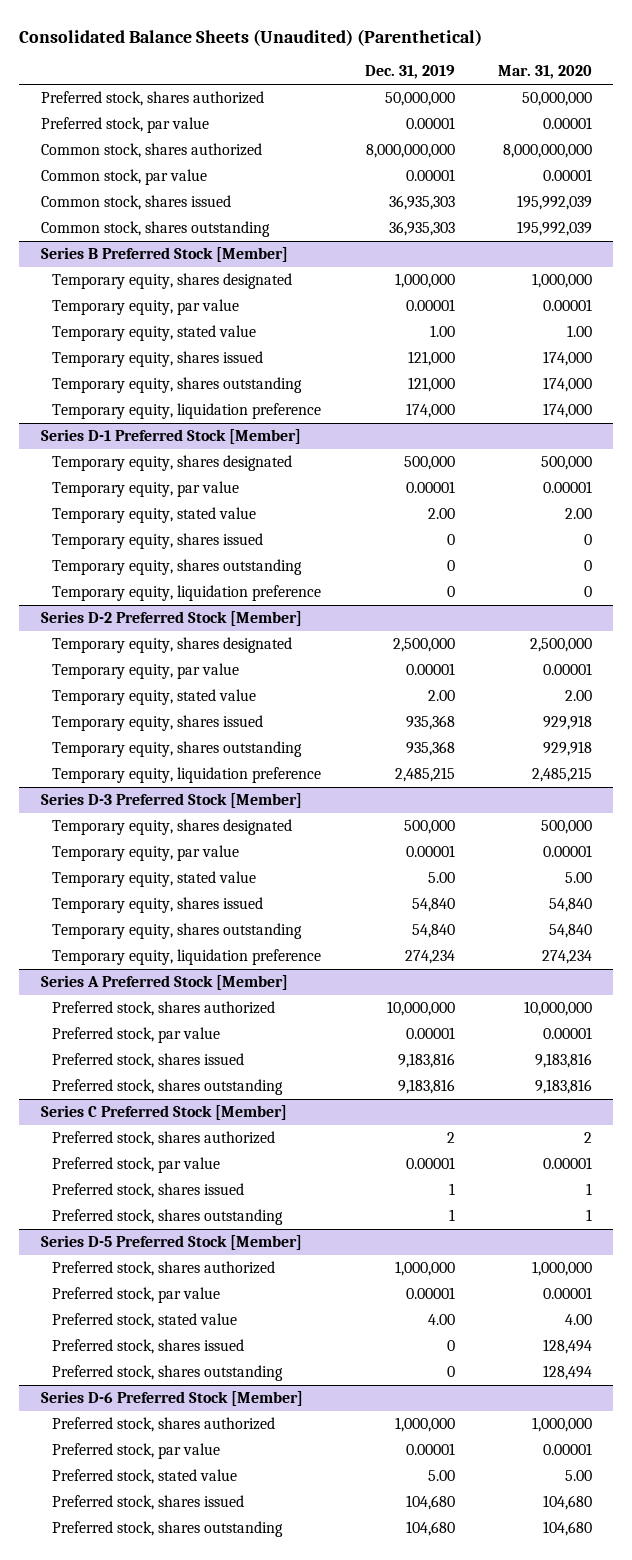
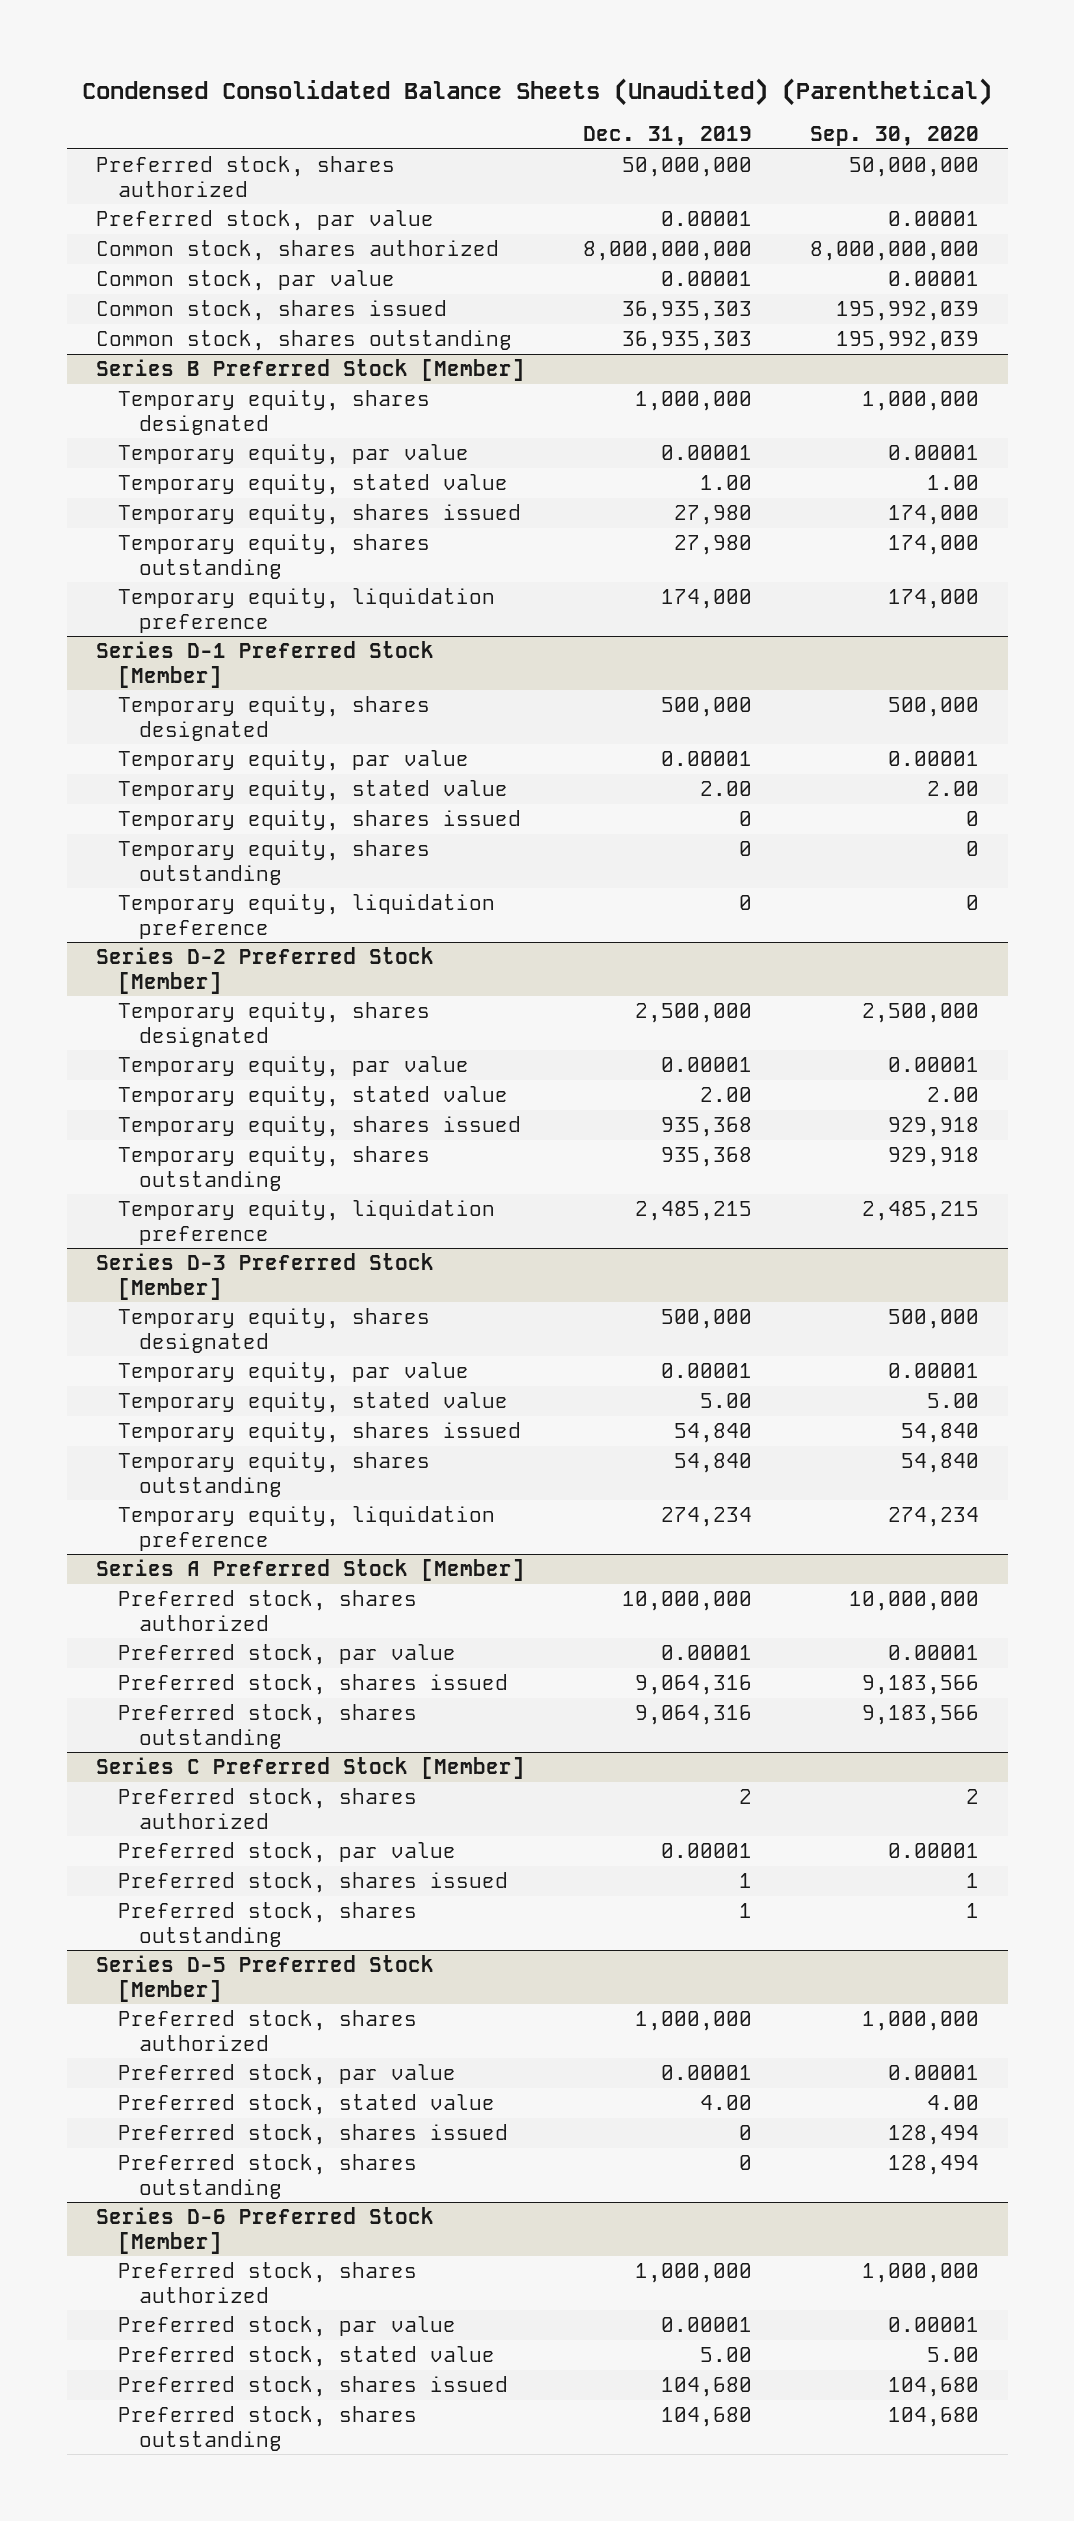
[19,28,483,46] Consolidated Balance Sheets (Unaudited) (Parenthetical) -> [82,77,993,106] Condensed Consolidated Balance Sheets (Unaudited) (Parenthetical)
[497,65,592,80] Mar. 31, 2020 -> none
none -> [809,125,979,146] Sep. 30, 2020
[407,351,455,367] 121,000 -> [673,504,752,525] 27,980
[407,377,455,393] 121,000 -> [673,534,752,555] 27,980
[397,1053,455,1069] 9,183,816 -> [634,1674,752,1695] 9,064,316
[397,1079,455,1095] 9,183,816 -> [634,1704,752,1725] 9,064,316

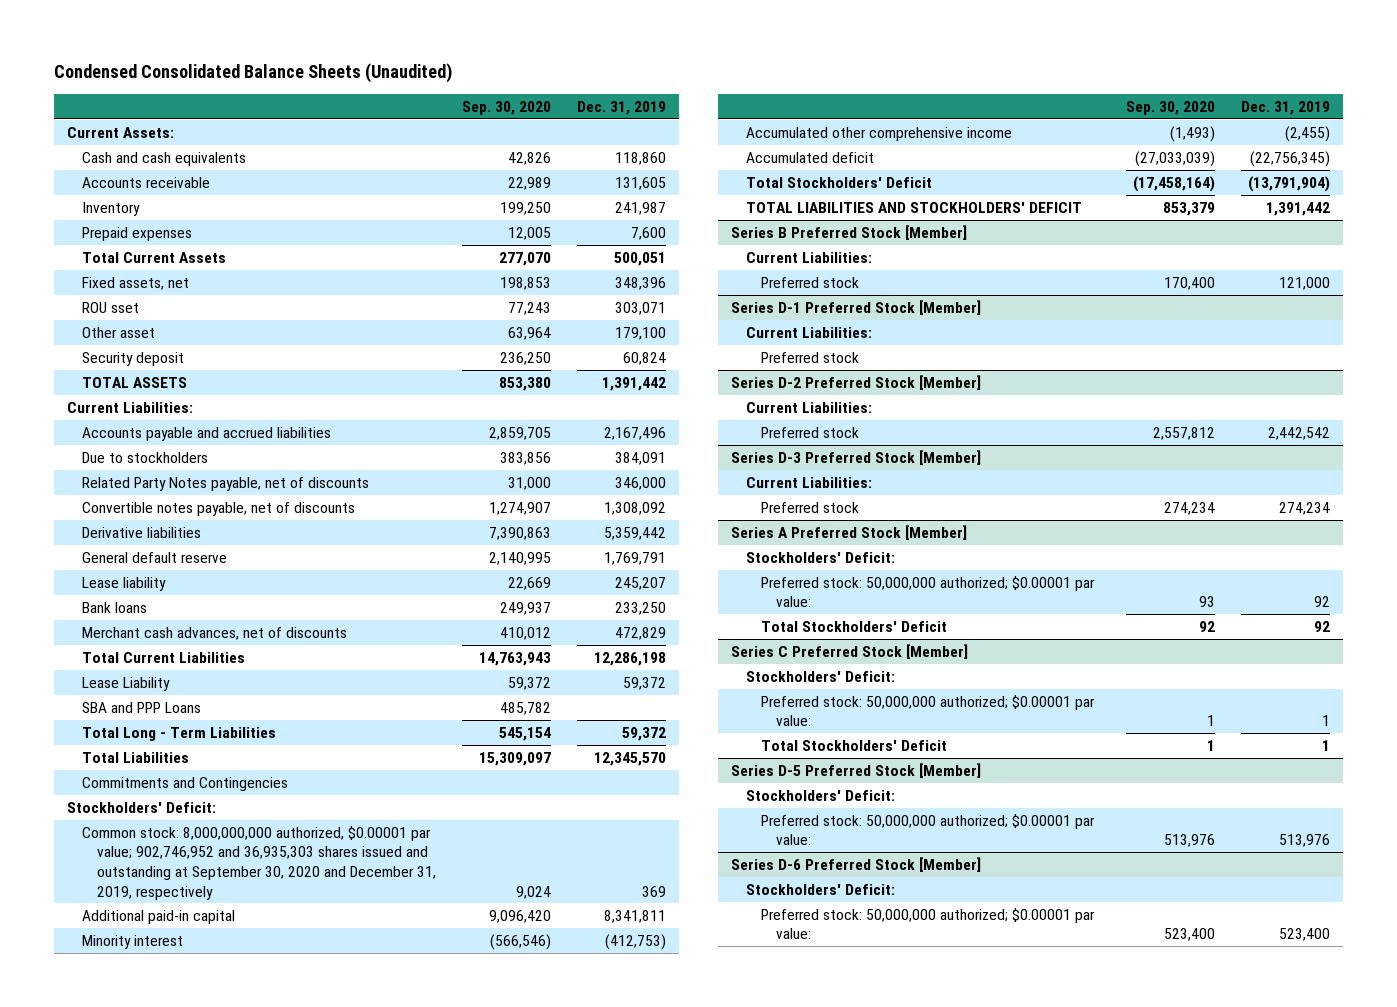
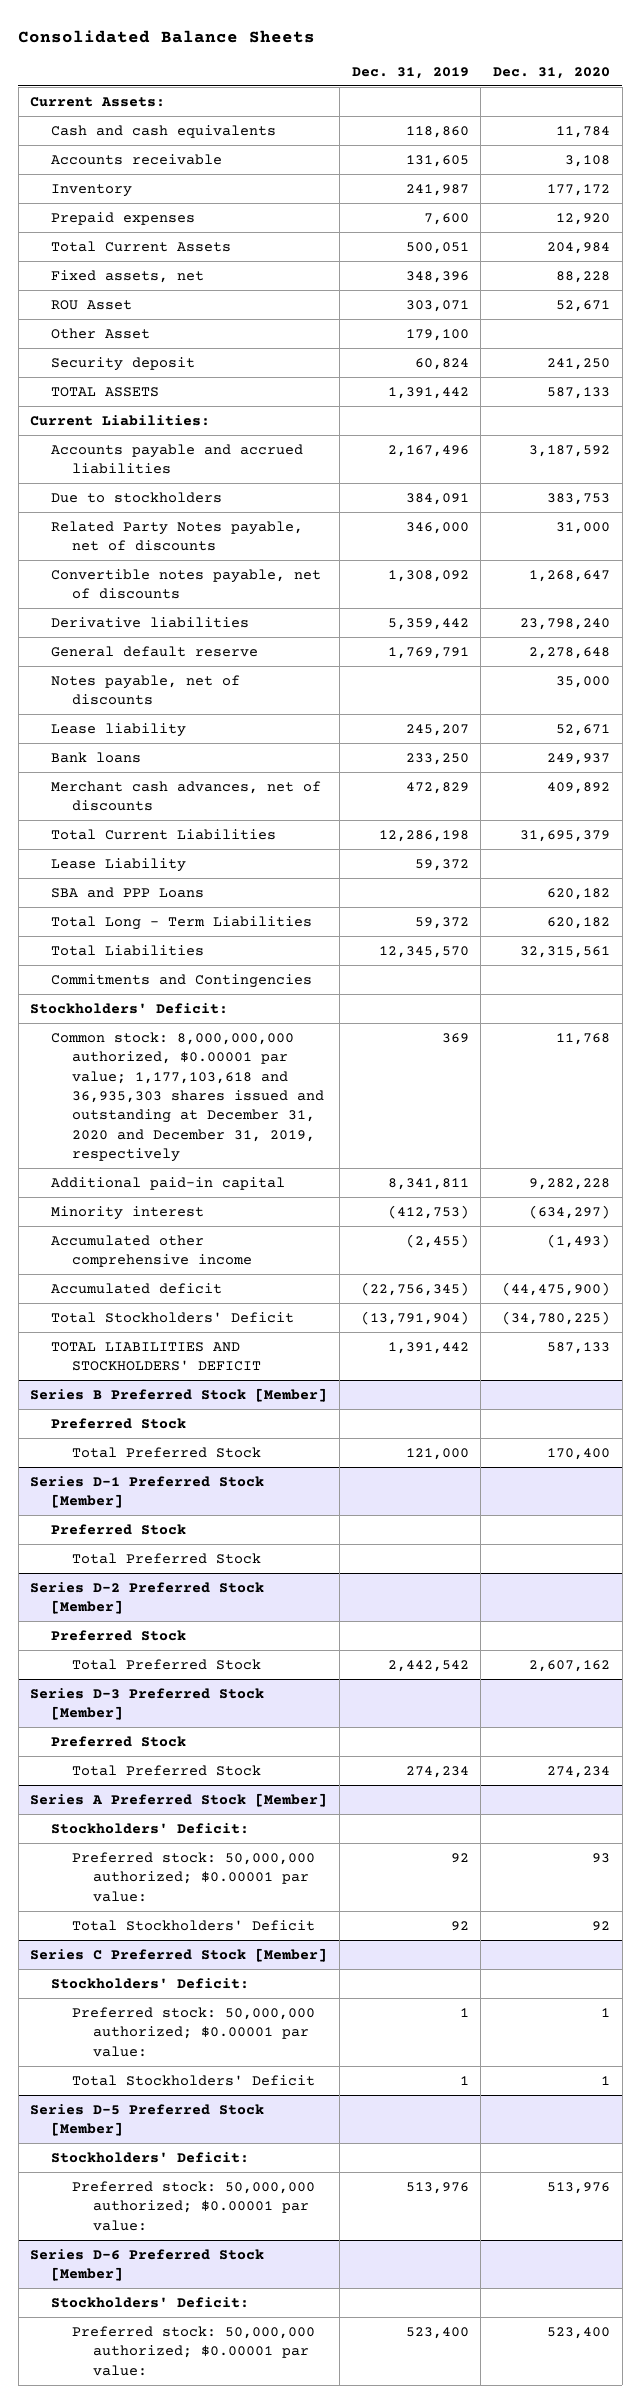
[54,63,453,84] Condensed Consolidated Balance Sheets (Unaudited) -> [18,29,316,43] Consolidated Balance Sheets
[462,100,552,115] Sep. 30, 2020 -> none
none -> [493,66,611,79] Dec. 31, 2020
[82,301,140,313] ROU sset -> [51,299,133,310] ROU Asset
[82,326,156,338] Other asset -> [51,327,151,339] Other Asset
none -> [51,674,241,706] Notes payable, net of discounts
[82,825,437,900] Common stock: 8,000,000,000 authorized, $0.00001 par value; 902,746,952 and 36,935,303 shares issued and outstanding at September 30, 2020 and December 31, 2019, respectively -> [51,1031,325,1163] Common stock: 8,000,000,000 authorized, $0.00001 par value; 1,177,103,618 and 36,935,303 shares issued and outstanding at December 31, 2020 and December 31, 2019, respectively
[745,251,872,263] Current Liabilities: -> none
none -> [51,1417,187,1429] Preferred Stock
[761,276,860,288] Preferred stock -> [72,1446,262,1458] Total Preferred Stock
[745,326,872,338] Current Liabilities: -> none
none -> [51,1523,187,1535] Preferred Stock
[761,351,860,363] Preferred stock -> [72,1552,262,1564] Total Preferred Stock
[745,401,872,413] Current Liabilities: -> none
none -> [51,1629,187,1641] Preferred Stock
[761,426,860,438] Preferred stock -> [72,1658,262,1670] Total Preferred Stock
[745,476,872,488] Current Liabilities: -> none
none -> [51,1735,187,1747] Preferred Stock
[761,501,860,513] Preferred stock -> [72,1764,262,1776] Total Preferred Stock

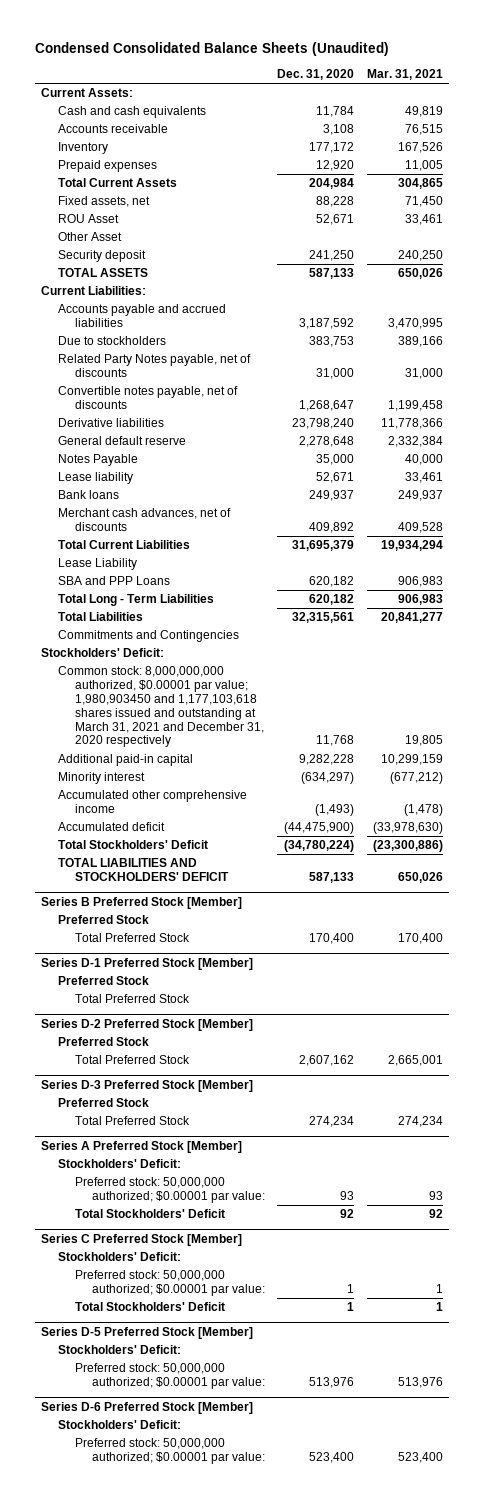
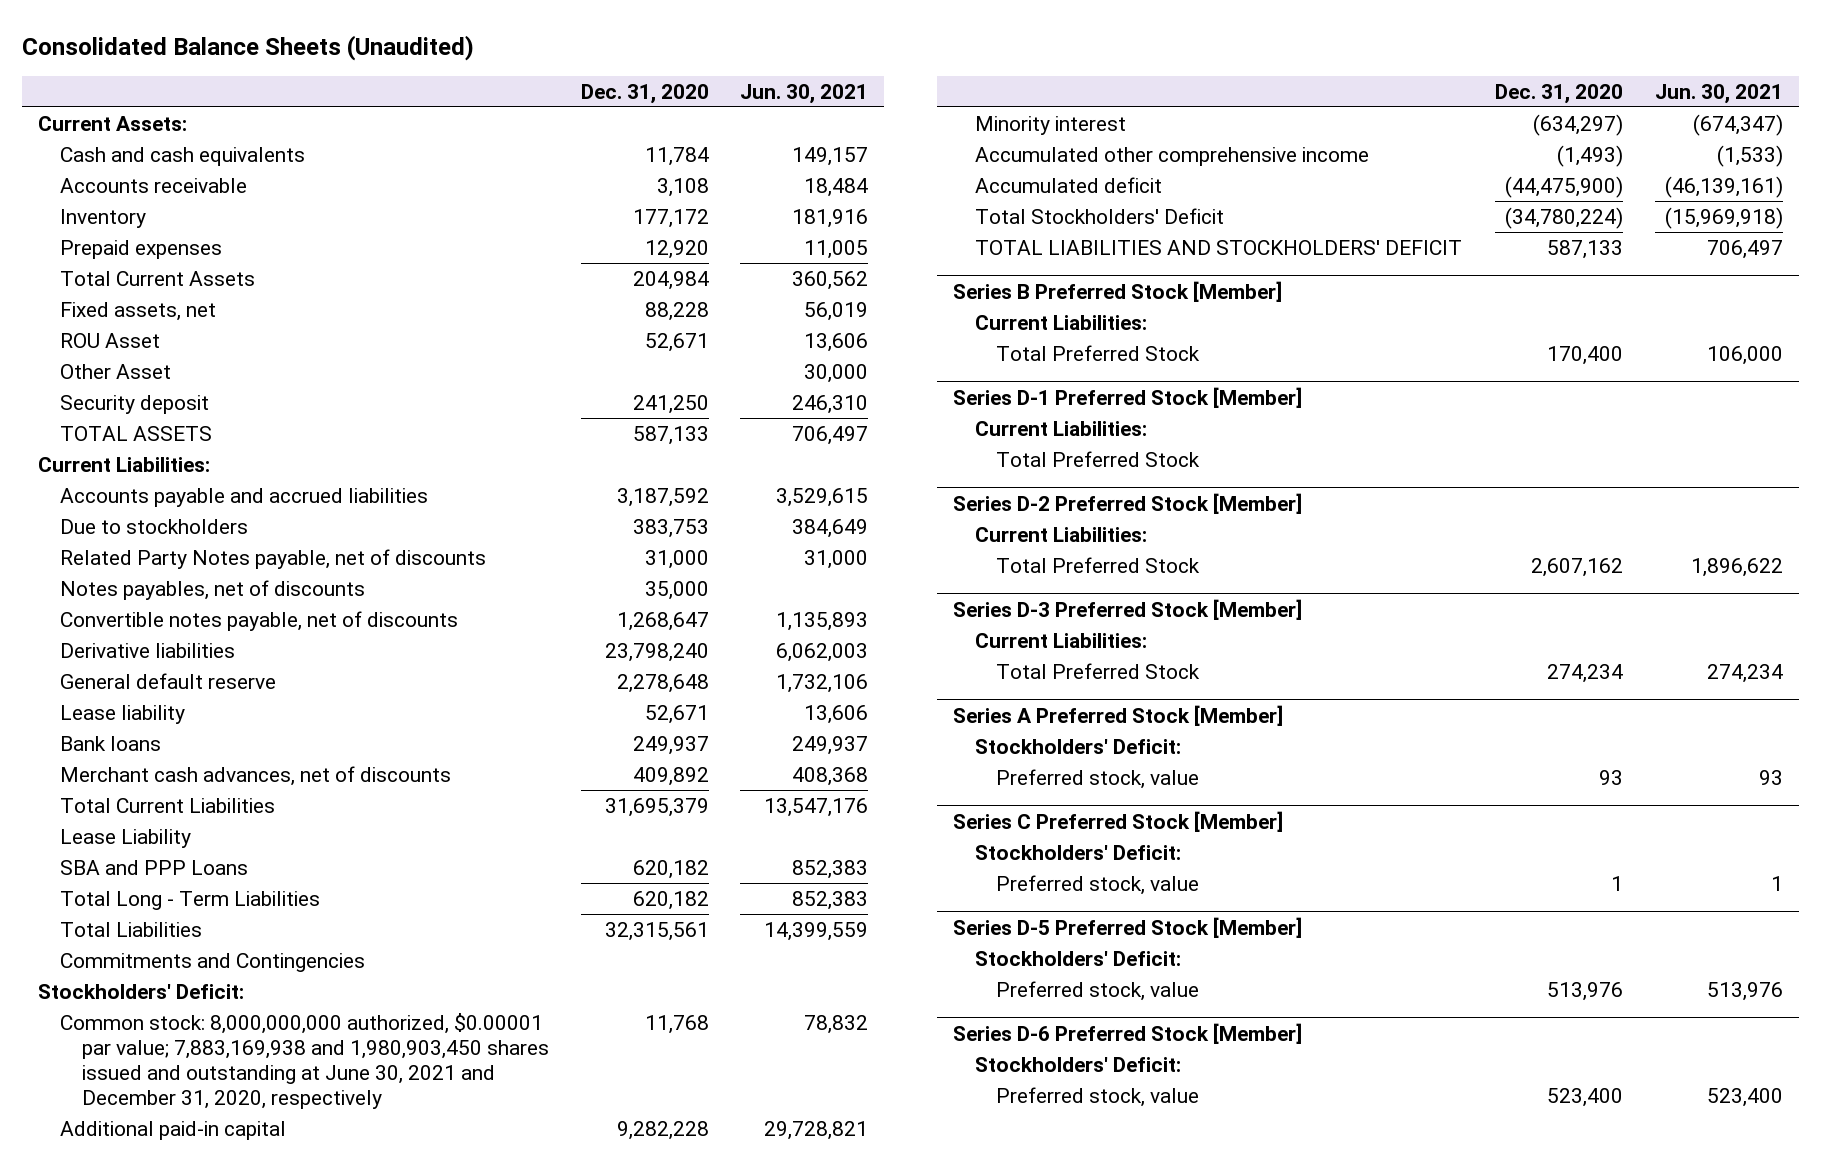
[35,42,390,57] Condensed Consolidated Balance Sheets (Unaudited) -> [22,34,475,61] Consolidated Balance Sheets (Unaudited)
[366,69,443,81] Mar. 31, 2021 -> none
none -> [740,83,869,104] Jun. 30, 2021
none -> [59,579,365,600] Notes payables, net of discounts
[58,454,139,467] Notes Payable -> none
[58,666,265,748] Common stock: 8,000,000,000 authorized, $0.00001 par value; 1,980,903450 and 1,177,103,618 shares issued and outstanding at March 31, 2021 and December 31, 2020 respectively -> [59,1012,549,1110] Common stock: 8,000,000,000 authorized, $0.00001 par value; 7,883,169,938 and 1,980,903,450 shares issued and outstanding at June 30, 2021 and December 31, 2020, respectively
[58,915,150,925] Preferred Stock -> none
none -> [974,314,1147,330] Current Liabilities:
[58,976,150,986] Preferred Stock -> none
none -> [974,420,1147,436] Current Liabilities:
[58,1037,150,1047] Preferred Stock -> none
none -> [974,526,1147,542] Current Liabilities:
[58,1098,150,1108] Preferred Stock -> none
none -> [974,632,1147,648] Current Liabilities:
[75,1209,226,1219] Total Stockholders' Deficit -> none
[75,1177,266,1204] Preferred stock: 50,000,000 authorized; $0.00001 par value: -> [996,768,1200,789] Preferred stock, value
[75,1302,226,1312] Total Stockholders' Deficit -> none
[75,1270,266,1297] Preferred stock: 50,000,000 authorized; $0.00001 par value: -> [996,874,1200,895] Preferred stock, value
[75,1363,266,1390] Preferred stock: 50,000,000 authorized; $0.00001 par value: -> [996,980,1200,1001] Preferred stock, value
[75,1438,266,1465] Preferred stock: 50,000,000 authorized; $0.00001 par value: -> [996,1086,1200,1107] Preferred stock, value

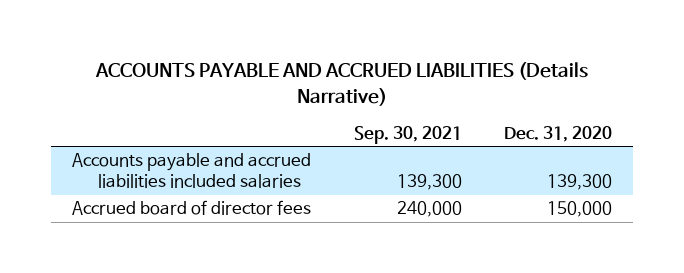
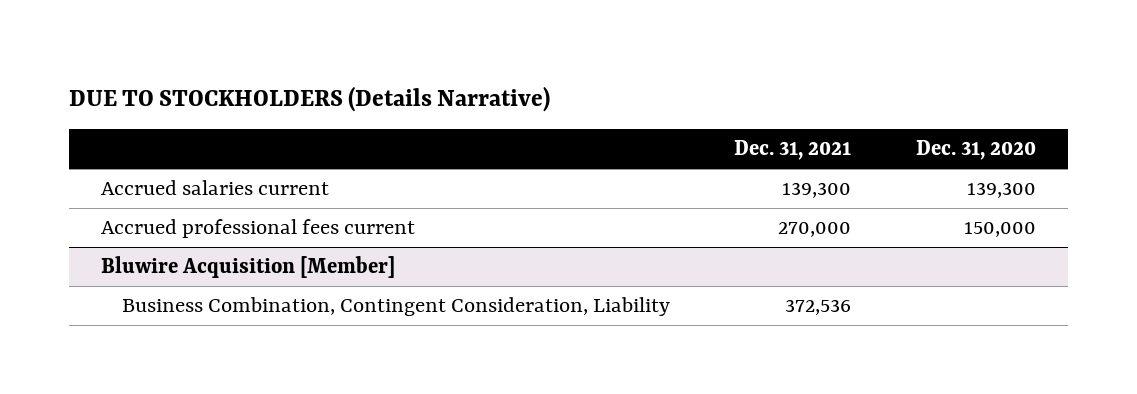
[95,61,589,106] ACCOUNTS PAYABLE AND ACCRUED LIABILITIES (Details Narrative) -> [69,85,551,112] DUE TO STOCKHOLDERS (Details Narrative)
[353,125,462,144] Sep. 30, 2021 -> none
none -> [734,140,852,161] Dec. 31, 2021
[72,153,312,188] Accounts payable and accrued liabilities included salaries -> [101,180,330,196] Accrued salaries current
[72,200,312,216] Accrued board of director fees -> [101,219,416,239] Accrued professional fees current
none -> [101,256,396,279] Bluwire Acquisition [Member]
none -> [121,297,670,317] Business Combination, Contingent Consideration, Liability

